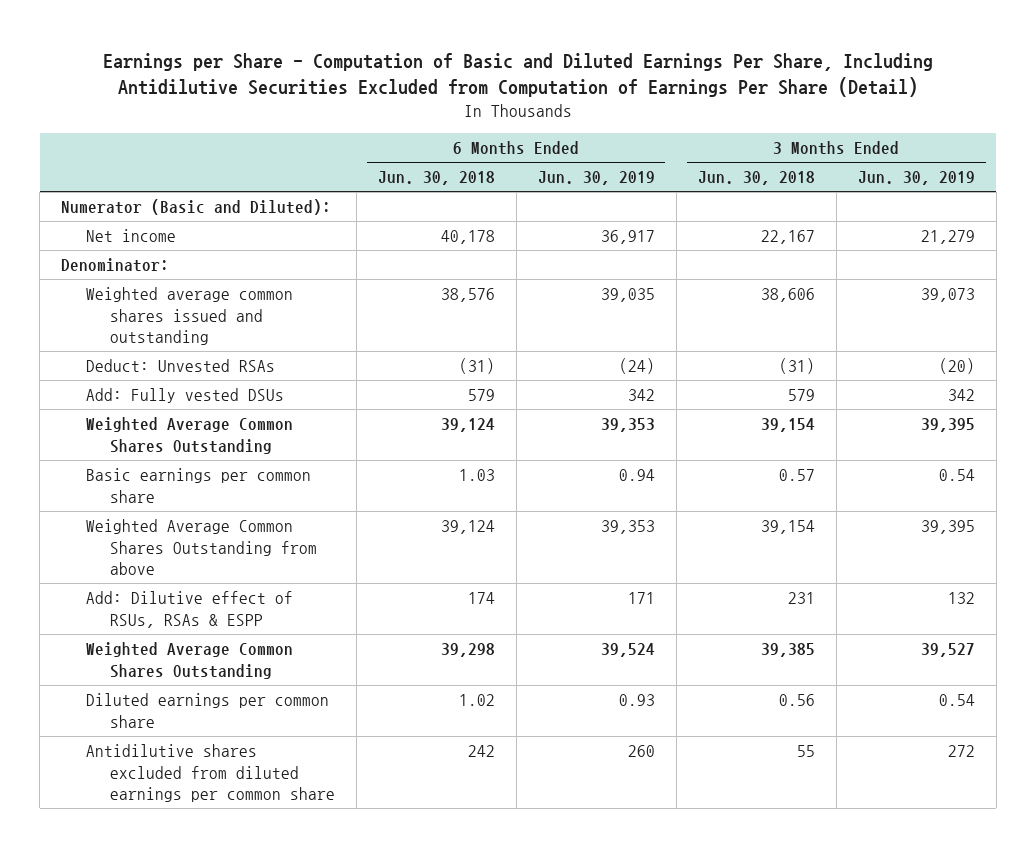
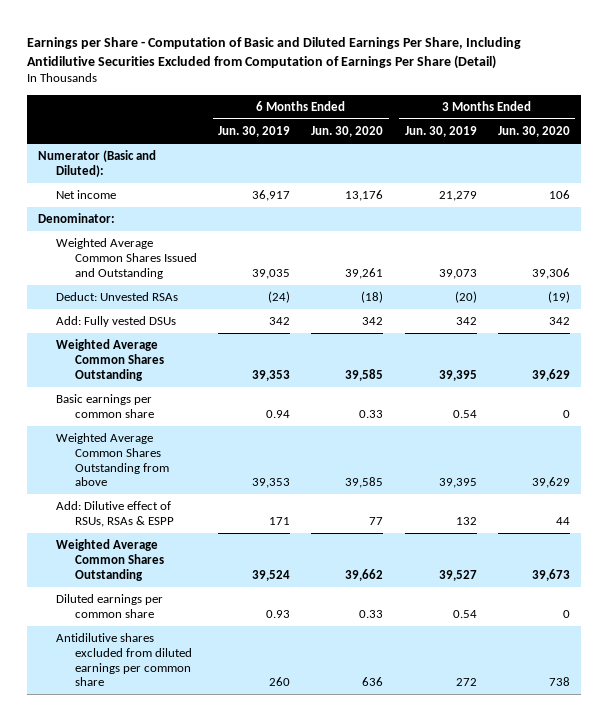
[377,171,495,186] Jun. 30, 2018 -> none
[697,171,815,186] Jun. 30, 2018 -> none
none -> [311,126,384,138] Jun. 30, 2020
none -> [497,126,570,138] Jun. 30, 2020
[85,286,293,346] Weighted average common shares issued and outstanding -> [56,238,197,279] Weighted Average Common Shares Issued and Outstanding

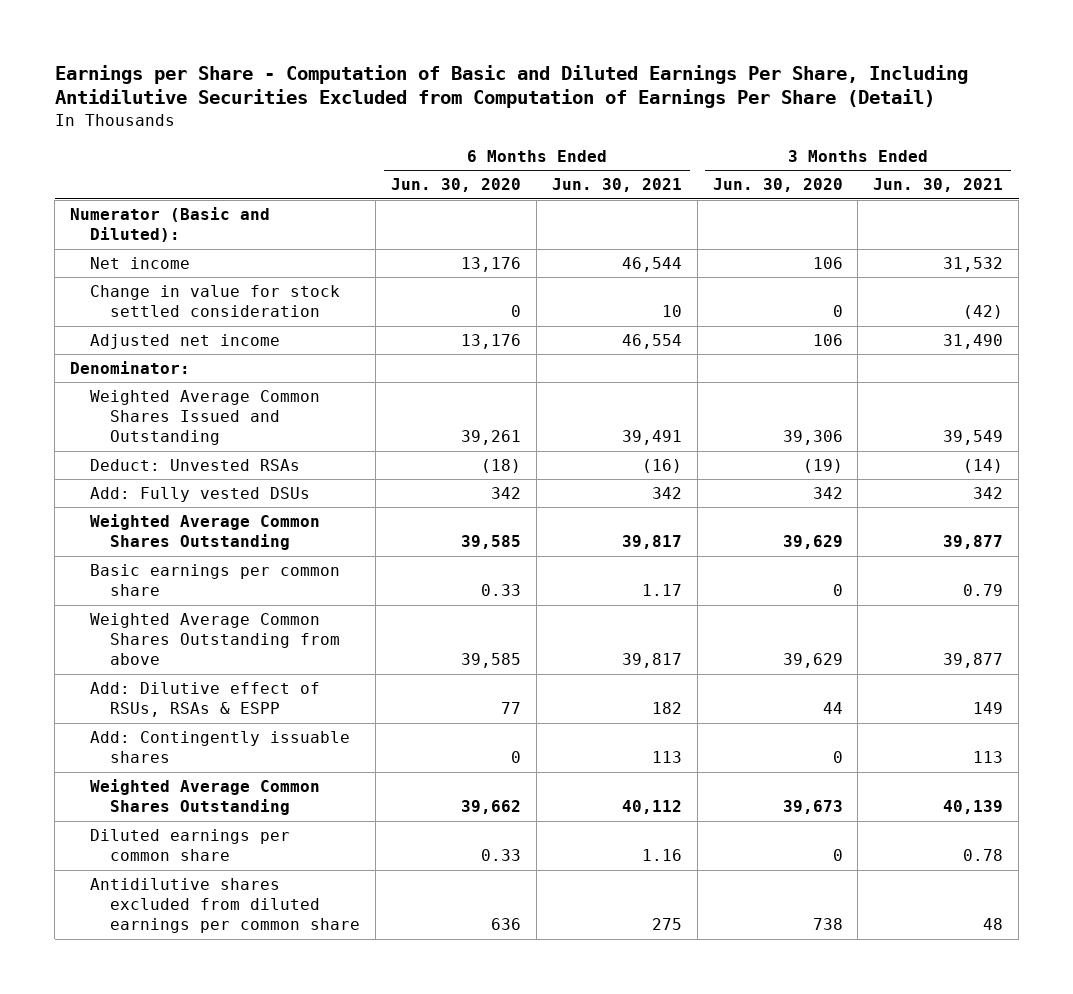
[218,126,291,138] Jun. 30, 2019 -> none
[404,126,477,138] Jun. 30, 2019 -> none
none -> [551,178,682,193] Jun. 30, 2021
none -> [873,178,1004,193] Jun. 30, 2021
none -> [90,285,341,318] Change in value for stock settled consideration
none -> [90,334,281,350] Adjusted net income
none -> [90,731,351,764] Add: Contingently issuable shares

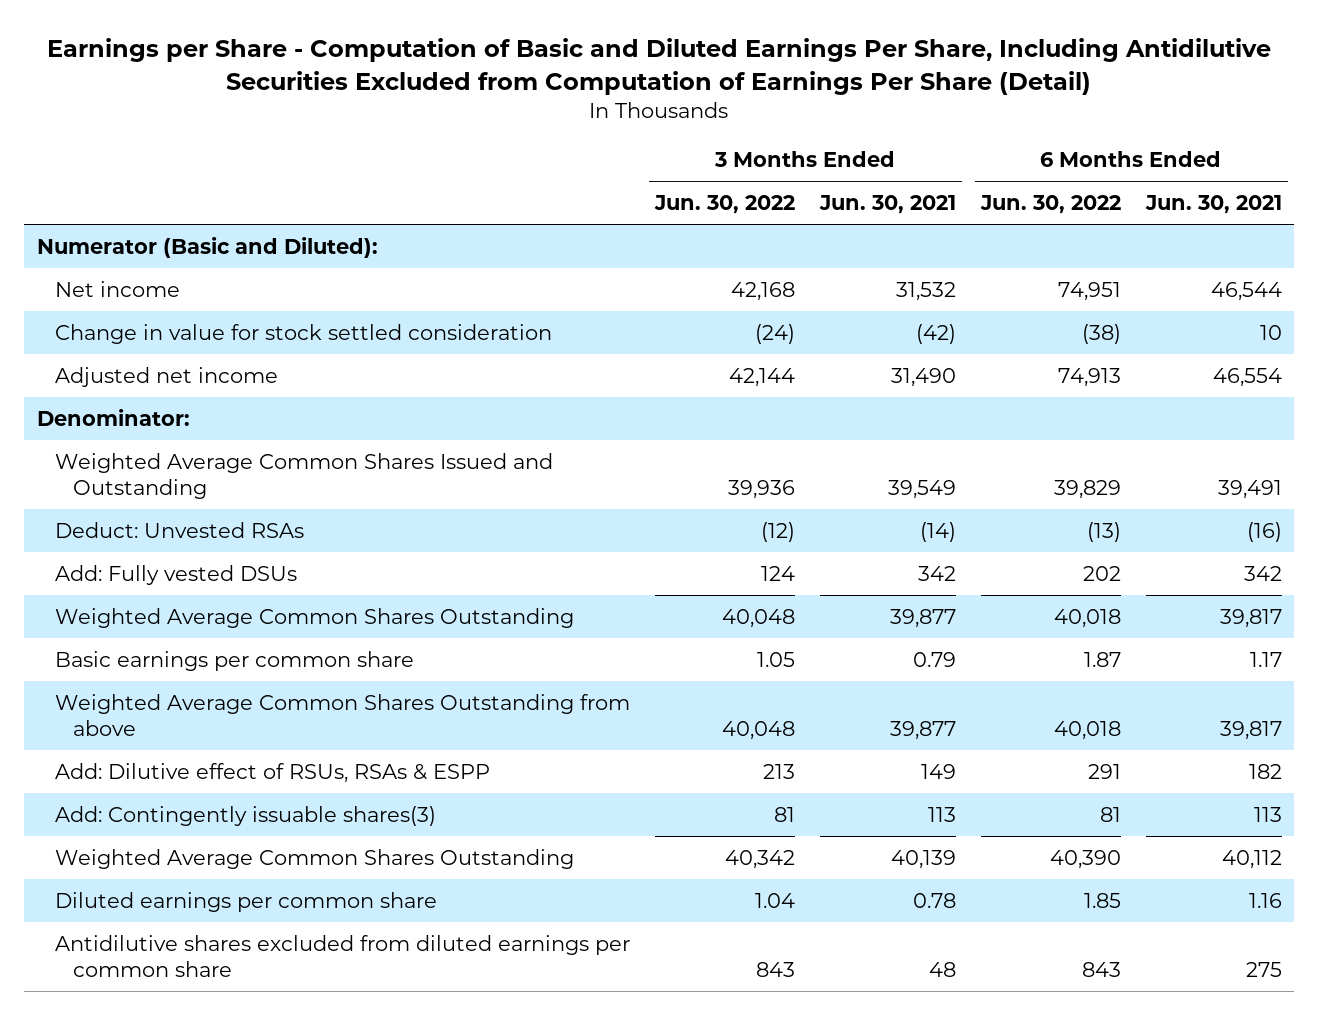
[391,178,522,193] Jun. 30, 2020 -> none
[712,178,843,193] Jun. 30, 2020 -> none
none -> [654,195,796,215] Jun. 30, 2022
none -> [979,195,1121,215] Jun. 30, 2022
[90,731,351,764] Add: Contingently issuable shares -> [55,805,437,826] Add: Contingently issuable shares(3)

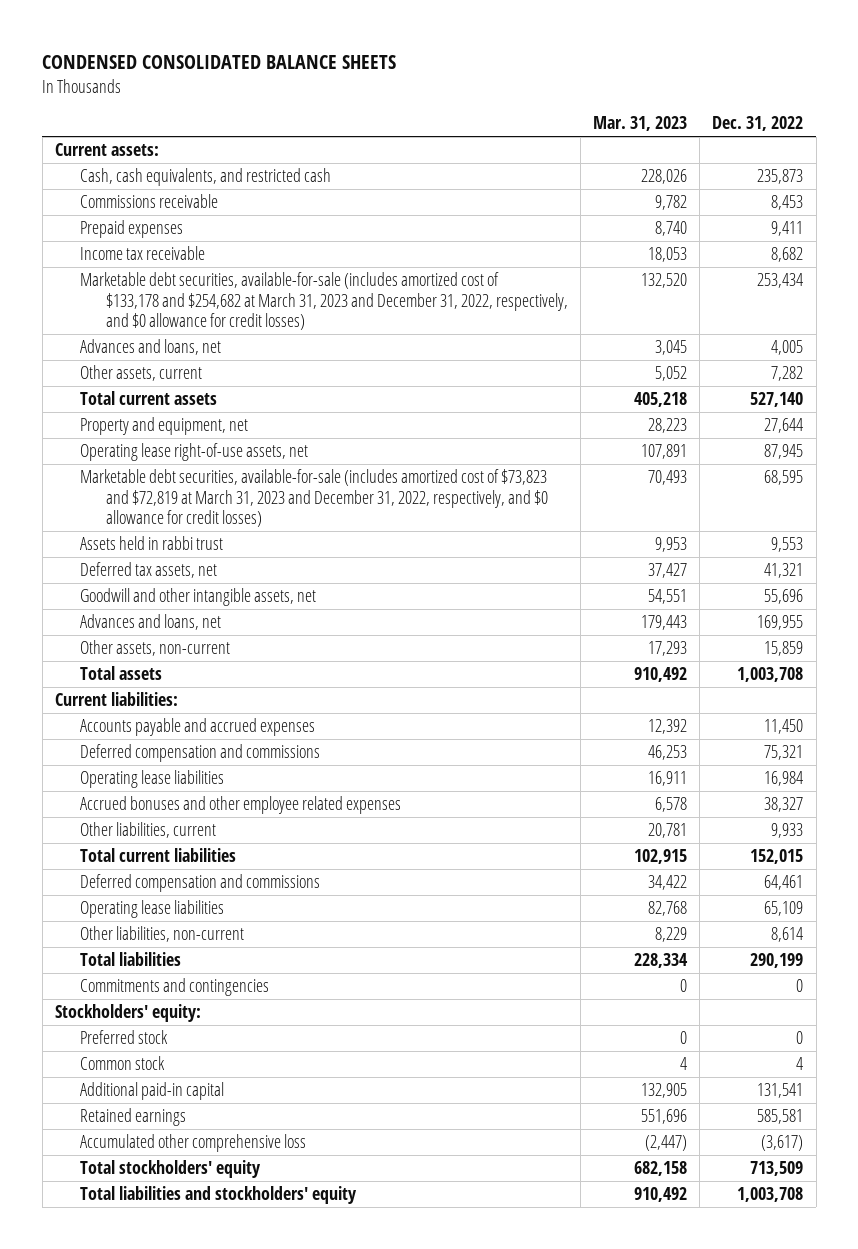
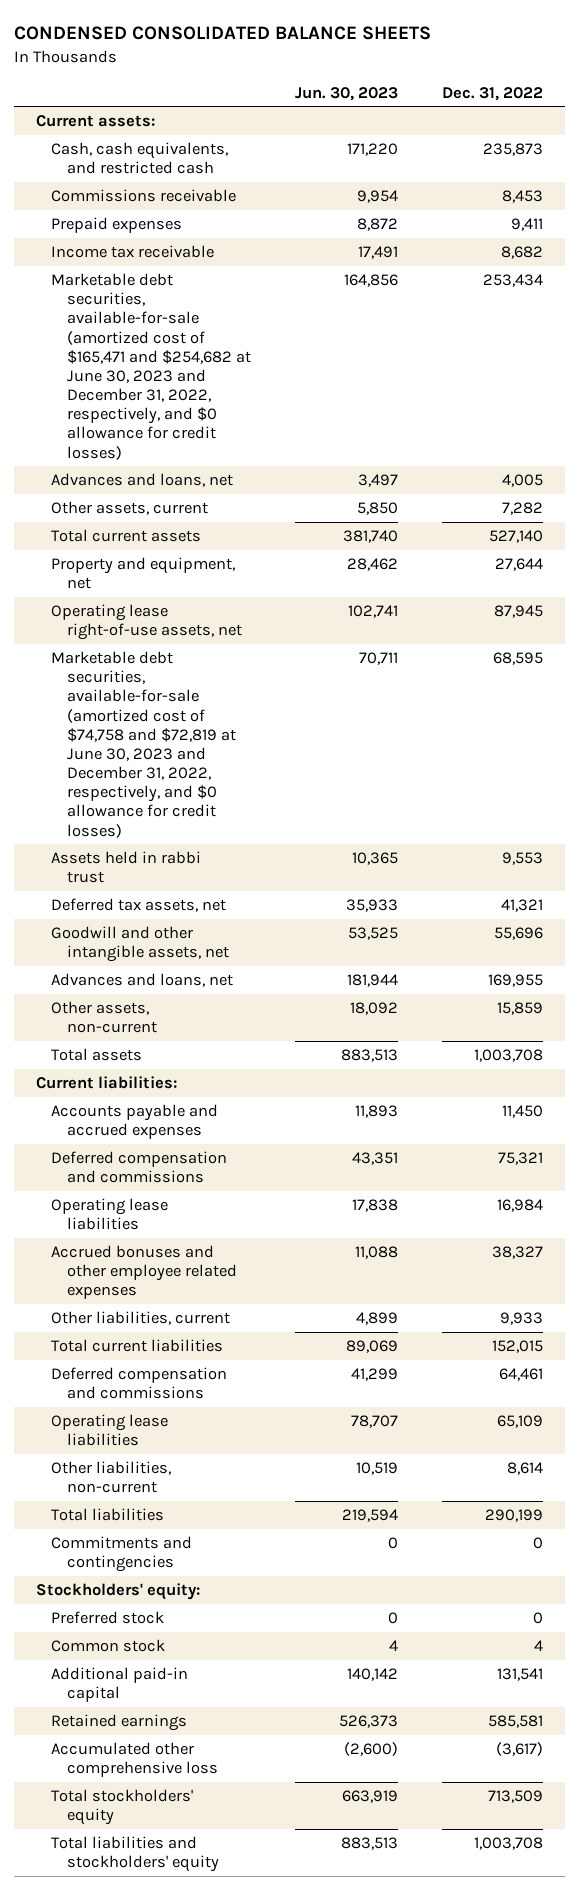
[592,116,687,132] Mar. 31, 2023 -> none
none -> [294,86,398,101] Jun. 30, 2023
[80,272,568,331] Marketable debt securities, available-for-sale (includes amortized cost of $133,178 and $254,682 at March 31, 2023 and December 31, 2022, respectively, and $0 allowance for credit losses) -> [51,273,251,460] Marketable debt securities, available-for-sale (amortized cost of $165,471 and $254,682 at June 30, 2023 and December 31, 2022, respectively, and $0 allowance for credit losses)
[80,469,548,528] Marketable debt securities, available-for-sale (includes amortized cost of $73,823 and $72,819 at March 31, 2023 and December 31, 2022, respectively, and $0 allowance for credit losses) -> [51,651,236,838] Marketable debt securities, available-for-sale (amortized cost of $74,758 and $72,819 at June 30, 2023 and December 31, 2022, respectively, and $0 allowance for credit losses)

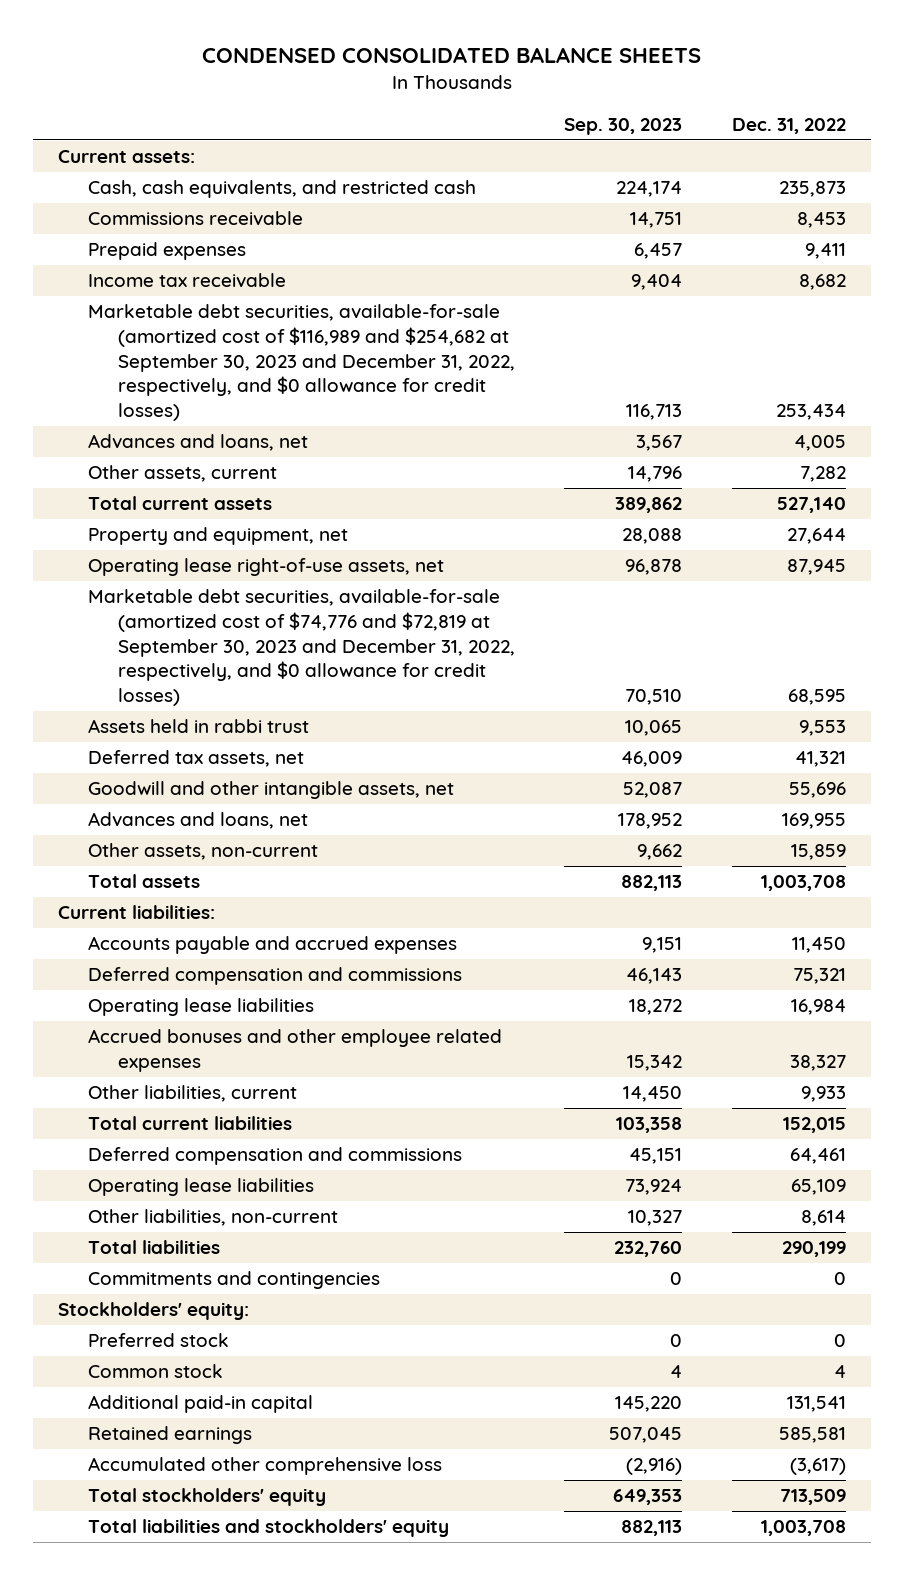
[294,86,398,101] Jun. 30, 2023 -> none
none -> [564,117,683,135] Sep. 30, 2023
[51,273,251,460] Marketable debt securities, available-for-sale (amortized cost of $165,471 and $254,682 at June 30, 2023 and December 31, 2022, respectively, and $0 allowance for credit losses) -> [88,304,515,421] Marketable debt securities, available-for-sale (amortized cost of $116,989 and $254,682 at September 30, 2023 and December 31, 2022, respectively, and $0 allowance for credit losses)
[51,651,236,838] Marketable debt securities, available-for-sale (amortized cost of $74,758 and $72,819 at June 30, 2023 and December 31, 2022, respectively, and $0 allowance for credit losses) -> [88,589,515,706] Marketable debt securities, available-for-sale (amortized cost of $74,776 and $72,819 at September 30, 2023 and December 31, 2022, respectively, and $0 allowance for credit losses)

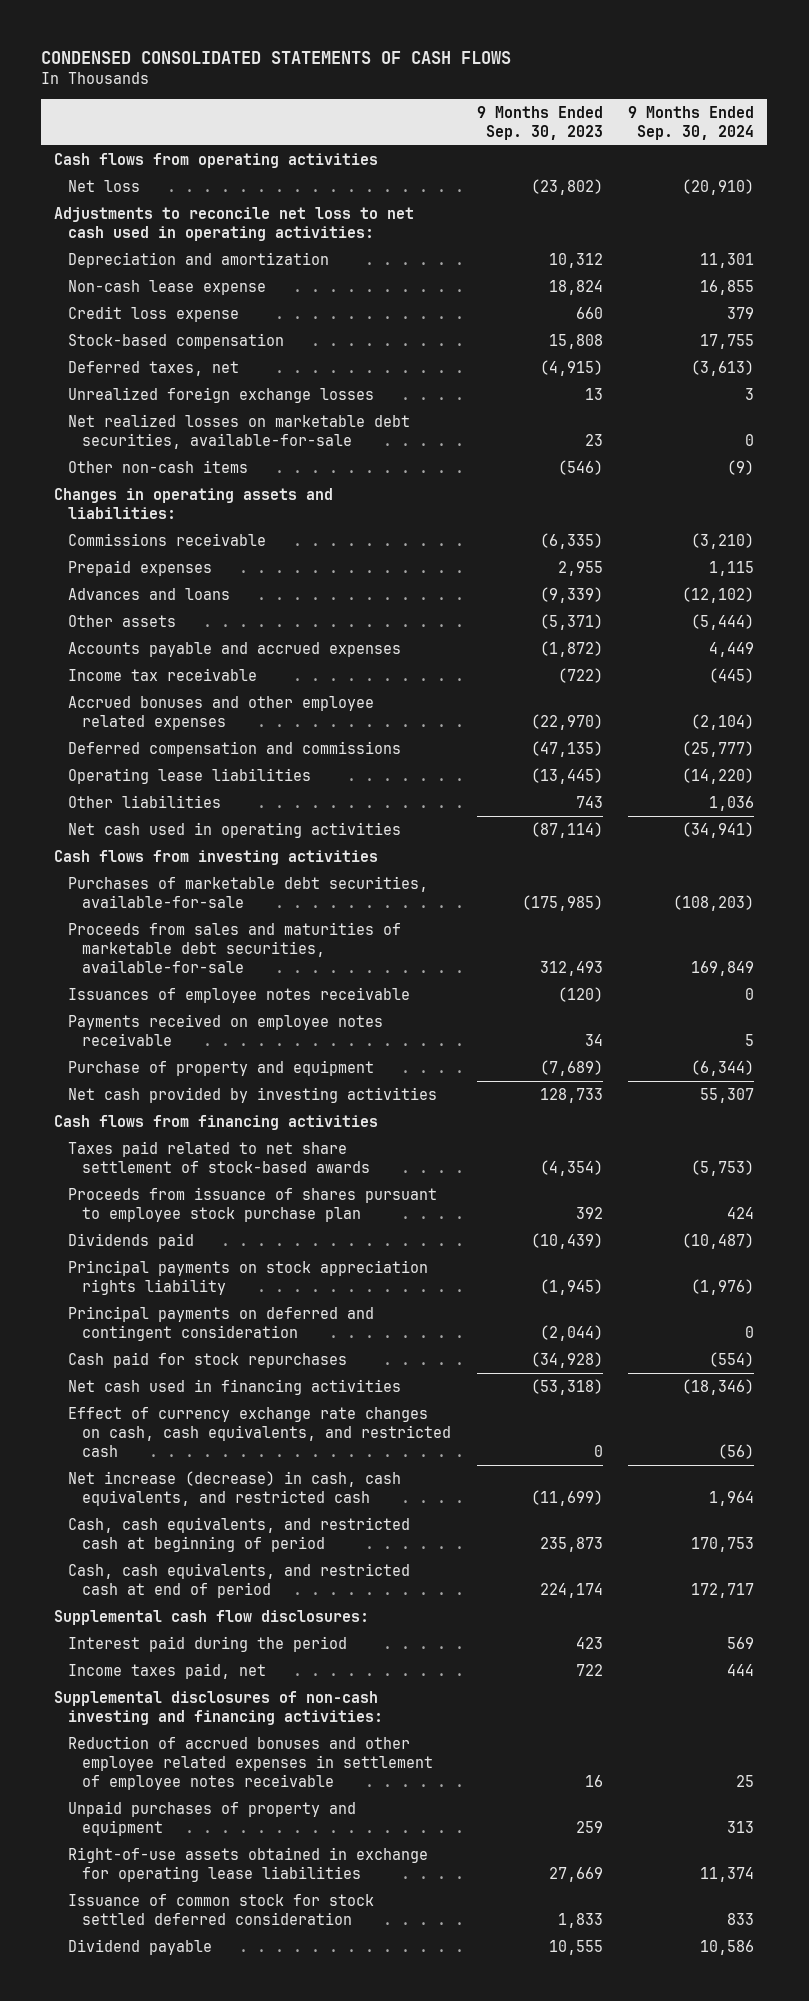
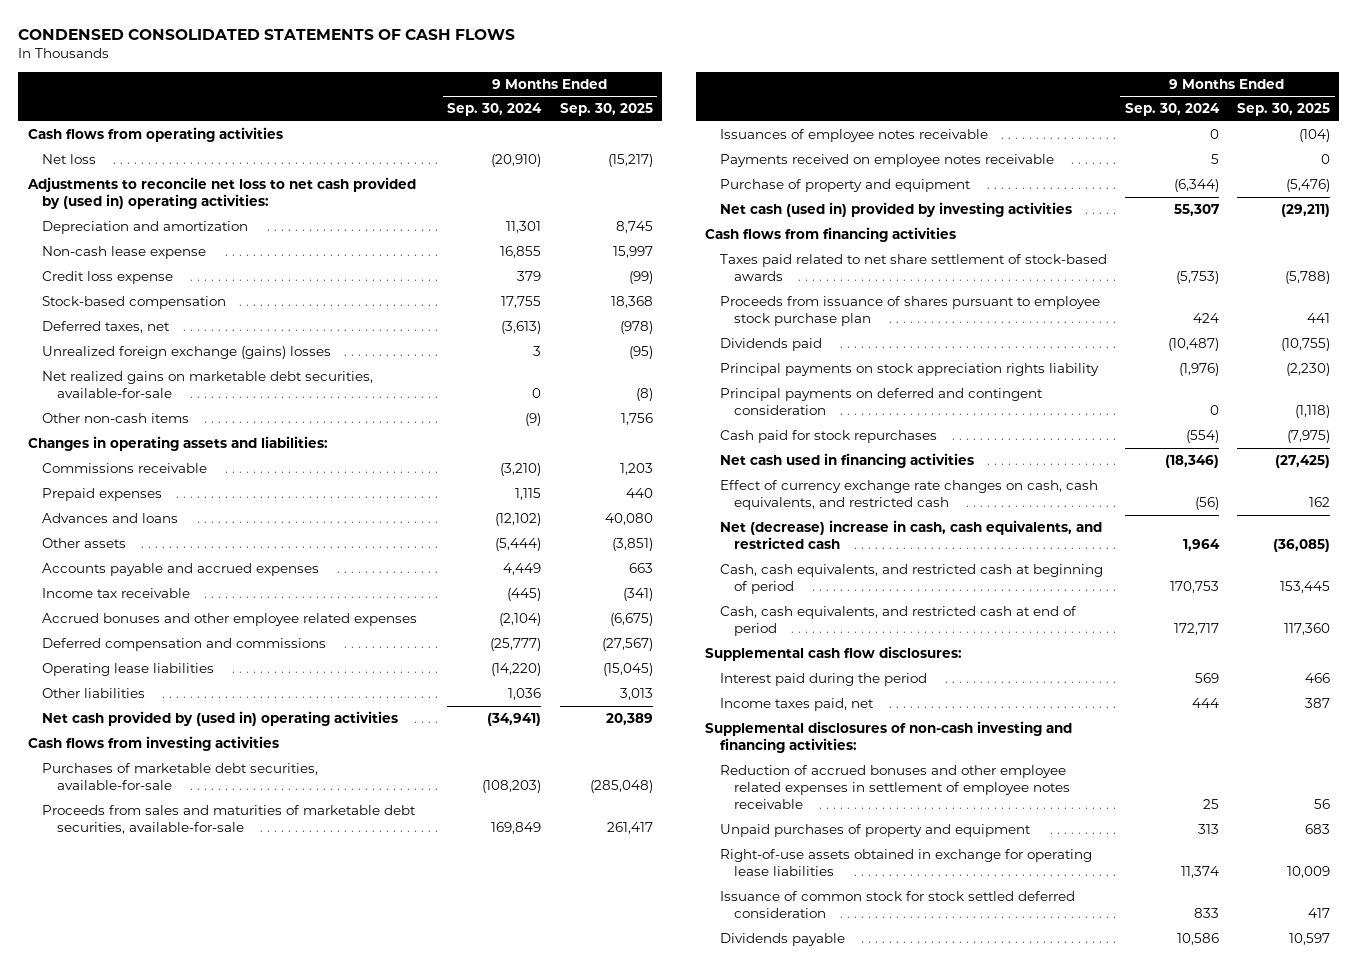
[476,105,603,140] 9 Months Ended Sep. 30, 2023 -> none
none -> [559,103,653,117] Sep. 30, 2025
[54,207,415,241] Adjustments to reconcile net loss to net cash used in operating activities: -> [26,177,416,210] Adjustments to reconcile net loss to net cash provided by (used in) operating activities:
[67,387,374,404] Unrealized foreign exchange losses -> [42,346,332,360] Unrealized foreign exchange (gains) losses
[67,414,410,449] Net realized losses on marketable debt securities, available-for-sale -> [42,371,374,399] Net realized gains on marketable debt securities, available-for-sale
[67,822,401,839] Net cash used in operating activities -> [42,711,399,727] Net cash provided by (used in) operating activities
[67,1087,437,1104] Net cash provided by investing activities -> [719,202,1072,218] Net cash (used in) provided by investing activities
[67,1471,401,1506] Net increase (decrease) in cash, cash equivalents, and restricted cash -> [719,520,1102,550] Net (decrease) increase in cash, cash equivalents, and restricted cash
[67,1939,212,1956] Dividend payable -> [719,933,845,947] Dividends payable

